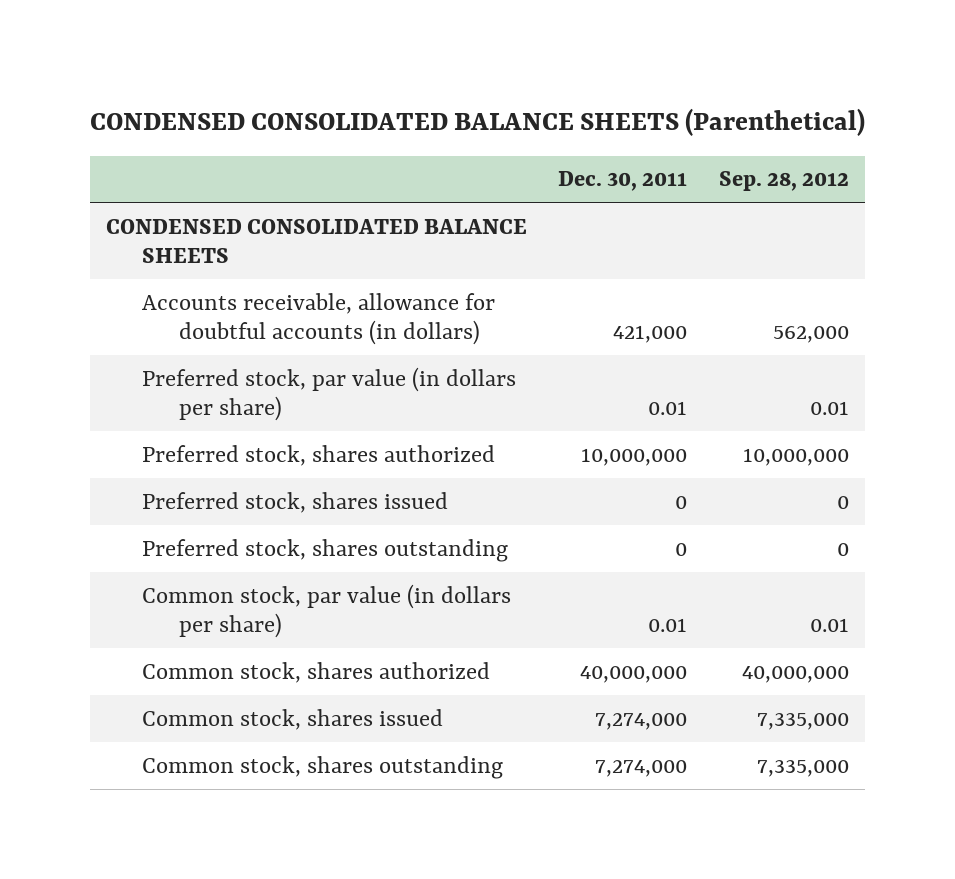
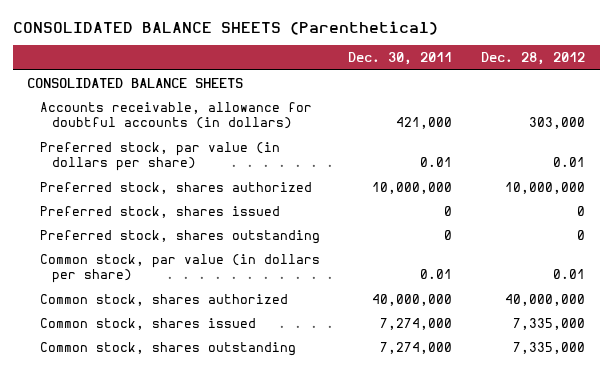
[89,107,865,136] CONDENSED CONSOLIDATED BALANCE SHEETS (Parenthetical) -> [13,20,439,35] CONSOLIDATED BALANCE SHEETS (Parenthetical)
[719,171,850,192] Sep. 28, 2012 -> none
none -> [481,52,586,66] Dec. 28, 2012
[105,218,527,264] CONDENSED CONSOLIDATED BALANCE SHEETS -> [27,78,244,89] CONSOLIDATED BALANCE SHEETS

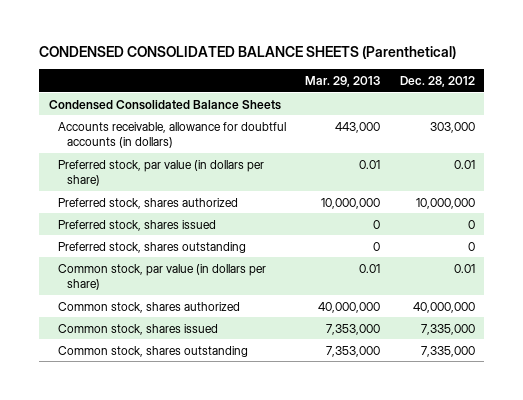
[13,20,439,35] CONSOLIDATED BALANCE SHEETS (Parenthetical) -> [38,46,456,60] CONDENSED CONSOLIDATED BALANCE SHEETS (Parenthetical)
[348,52,453,66] Dec. 30, 2011 -> none
none -> [305,75,381,87] Mar. 29, 2013
[27,78,244,89] CONSOLIDATED BALANCE SHEETS -> [48,99,281,110] Condensed Consolidated Balance Sheets

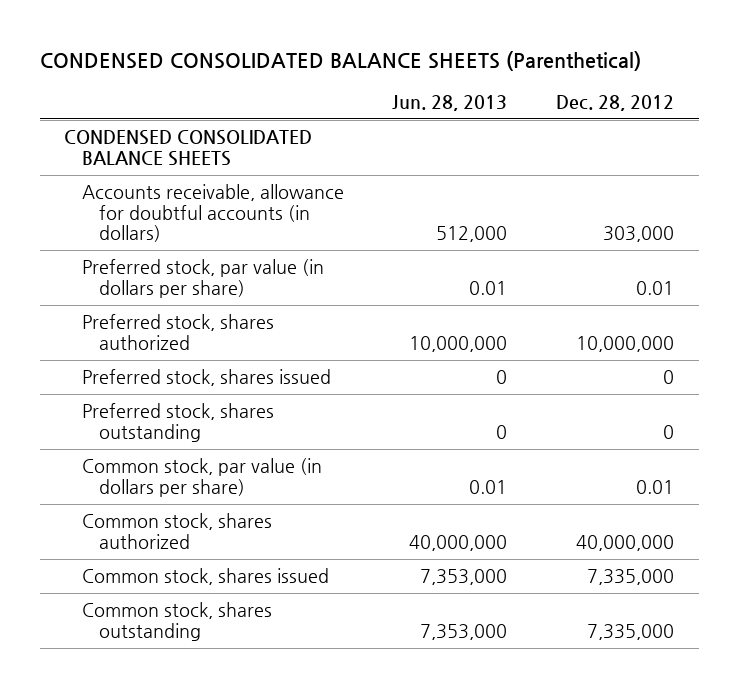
[305,75,381,87] Mar. 29, 2013 -> none
none -> [392,94,508,111] Jun. 28, 2013
[48,99,281,110] Condensed Consolidated Balance Sheets -> [64,130,313,166] CONDENSED CONSOLIDATED BALANCE SHEETS

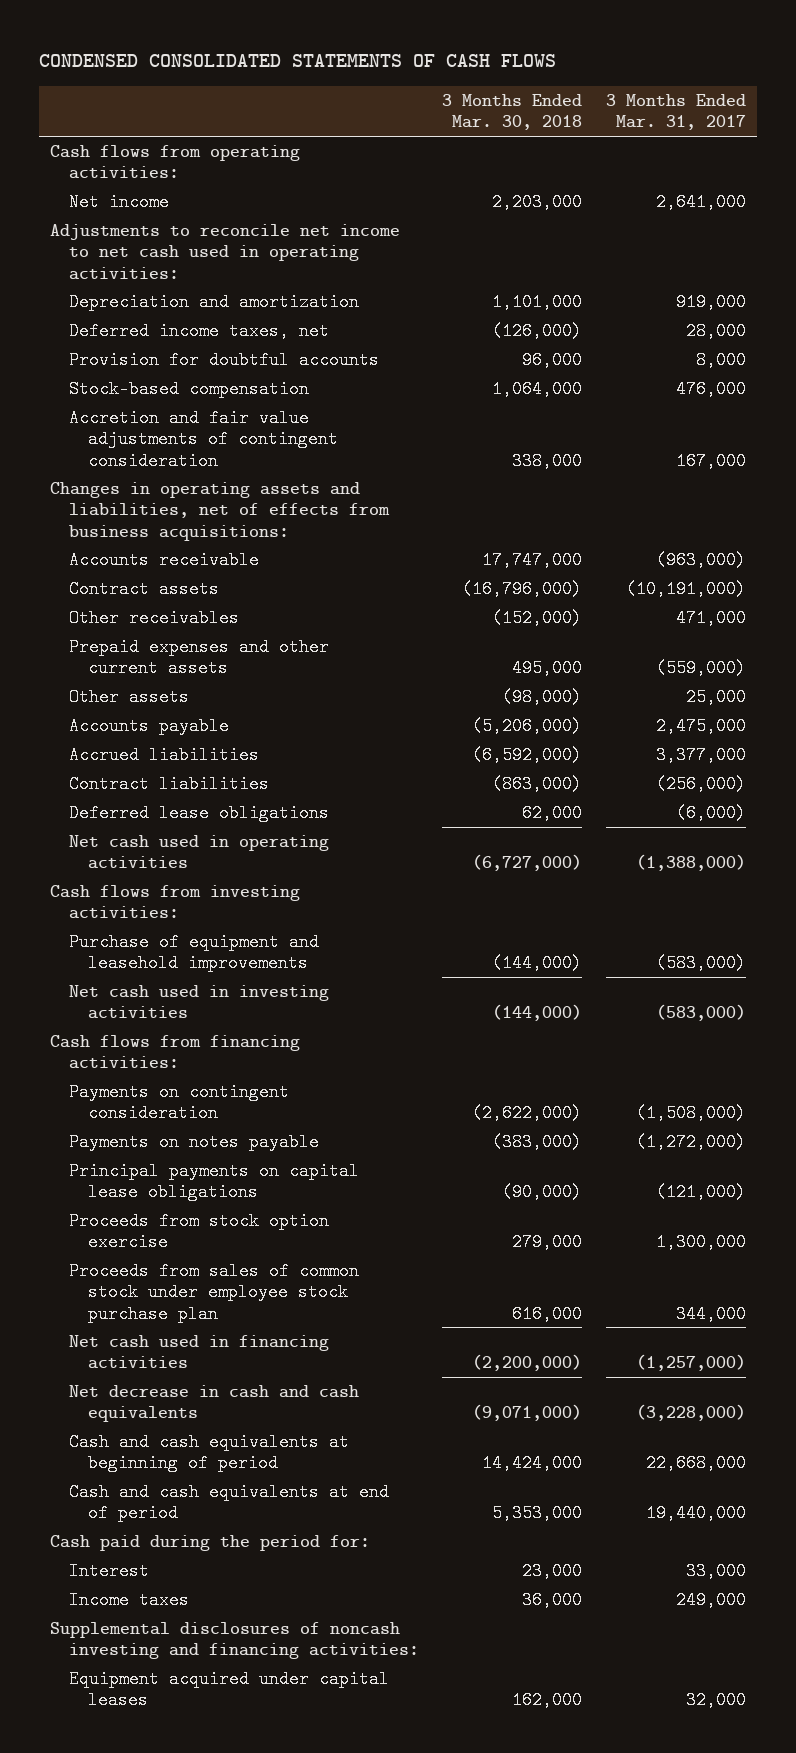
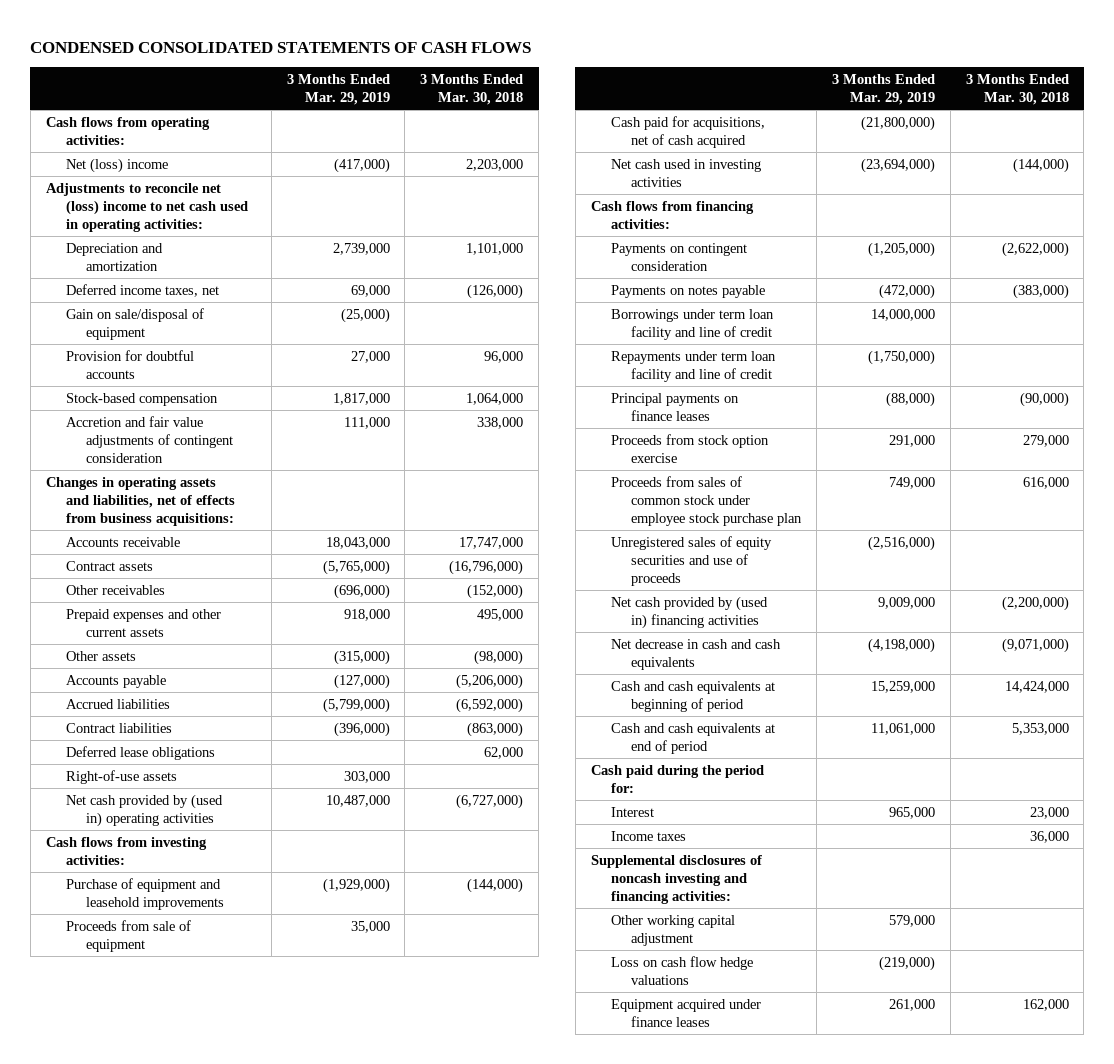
[605,93,746,131] 3 Months Ended Mar. 31, 2017 -> none
none -> [286,74,390,106] 3 Months Ended Mar. 29, 2019
[69,193,170,212] Net income -> [65,157,168,173] Net (loss) income
[50,224,401,280] Adjustments to reconcile net income to net cash used in operating activities: -> [45,182,248,232] Adjustments to reconcile net (loss) income to net cash used in operating activities:
none -> [65,307,204,340] Gain on sale/disposal of equipment
none -> [65,769,177,784] Right-of-use assets
[69,835,330,870] Net cash used in operating activities -> [65,793,223,827] Net cash provided by (used in) operating activities
none -> [65,919,191,952] Proceeds from sale of equipment
none -> [610,115,765,148] Cash paid for acquisitions, net of cash acquired
[69,1162,360,1202] Principal payments on capital lease obligations -> none
none -> [610,308,774,340] Borrowings under term loan facility and line of credit
none -> [610,350,776,382] Repayments under term loan facility and line of credit
none -> [610,392,739,421] Principal payments on finance leases
none -> [610,535,772,586] Unregistered sales of equity securities and use of proceeds
[69,1335,330,1370] Net cash used in financing activities -> [610,595,768,629] Net cash provided by (used in) financing activities
none -> [610,914,735,946] Other working capital adjustment
none -> [610,955,753,985] Loss on cash flow hedge valuations
[69,1670,390,1710] Equipment acquired under capital leases -> [610,998,761,1027] Equipment acquired under finance leases

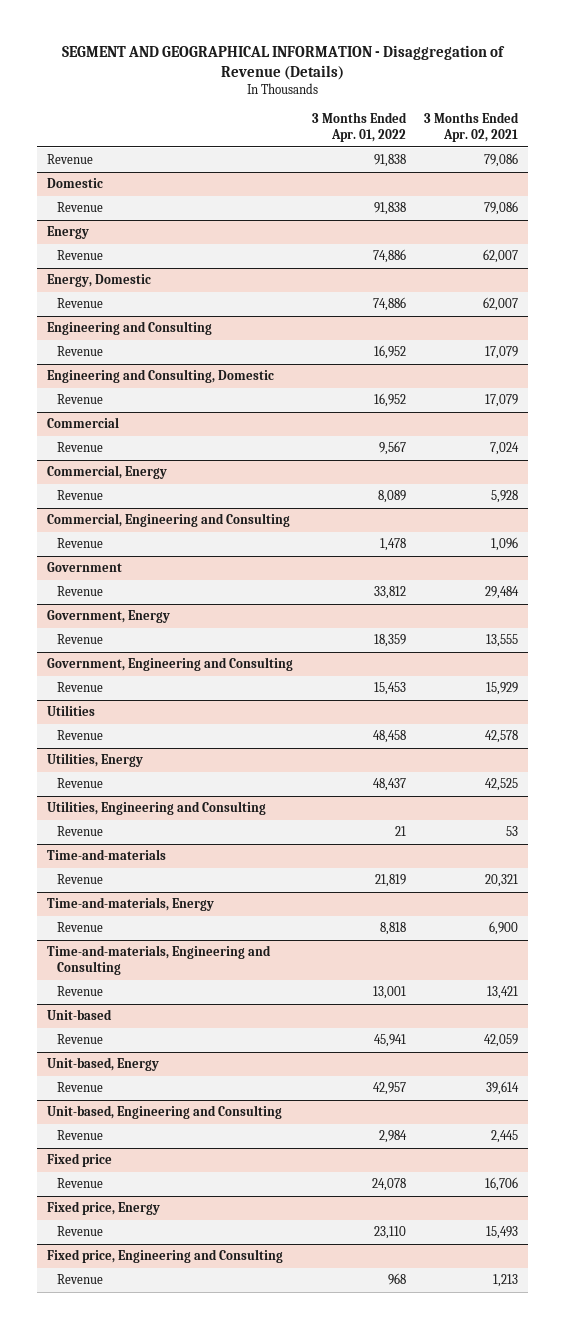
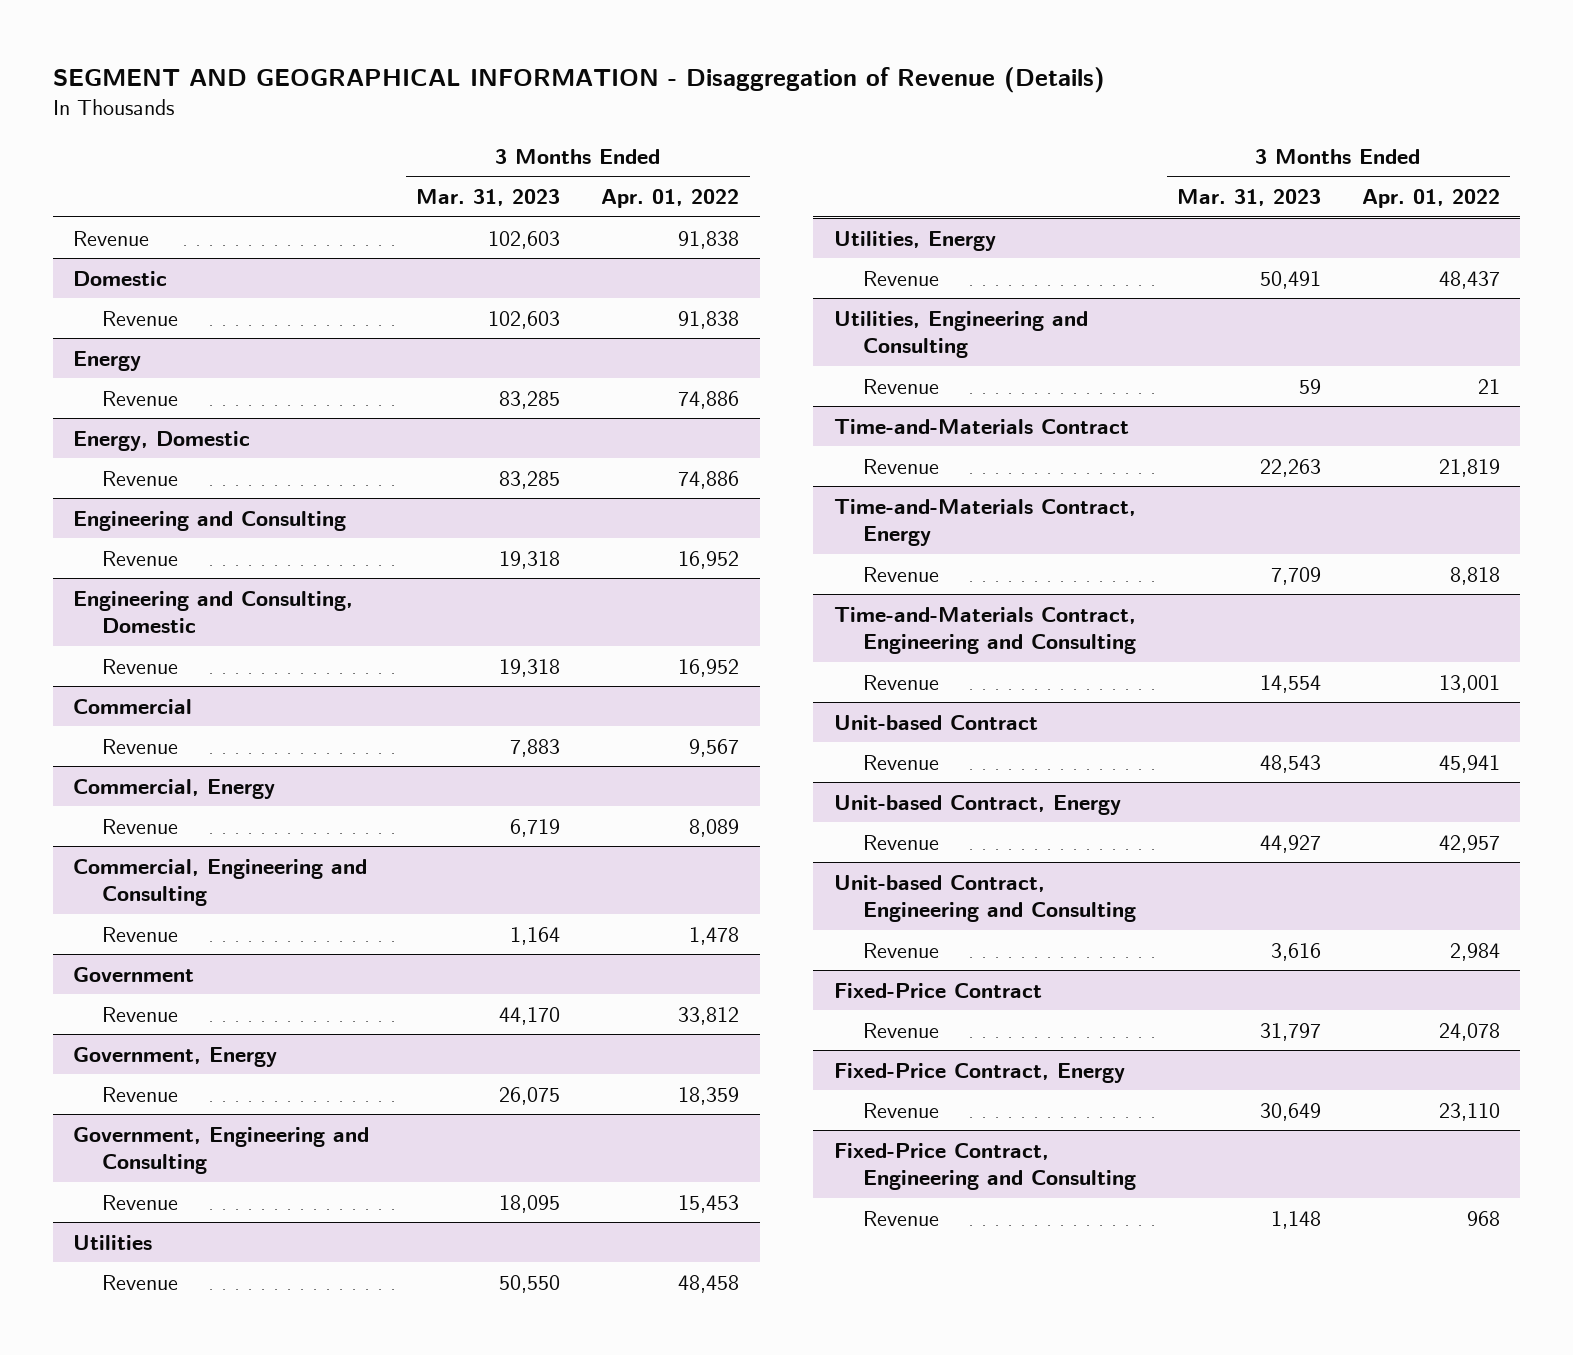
[424,112,520,142] 3 Months Ended Apr. 02, 2021 -> none
none -> [416,188,561,206] Mar. 31, 2023
[46,849,166,861] Time-and-materials -> [833,418,1129,434] Time-and-Materials Contract
[46,897,214,912] Time-and-materials, Energy -> [833,498,1136,546] Time-and-Materials Contract, Energy
[46,945,271,976] Time-and-materials, Engineering and Consulting -> [833,606,1136,654] Time-and-Materials Contract, Engineering and Consulting
[46,1009,112,1021] Unit-based -> [833,714,1038,730] Unit-based Contract
[46,1057,159,1072] Unit-based, Energy -> [833,794,1121,815] Unit-based Contract, Energy
[46,1105,282,1120] Unit-based, Engineering and Consulting -> [833,874,1136,922] Unit-based Contract, Engineering and Consulting
[46,1153,112,1168] Fixed price -> [833,982,1042,998] Fixed-Price Contract
[46,1201,160,1216] Fixed price, Energy -> [833,1062,1125,1083] Fixed-Price Contract, Energy
[46,1249,283,1264] Fixed price, Engineering and Consulting -> [833,1142,1136,1190] Fixed-Price Contract, Engineering and Consulting

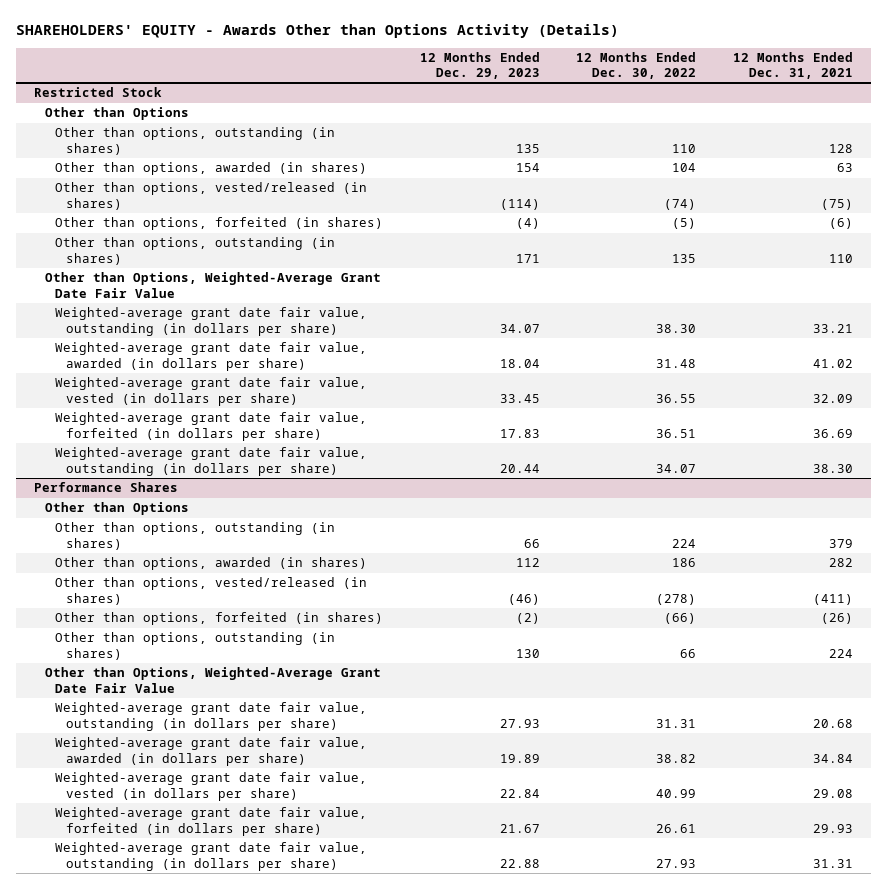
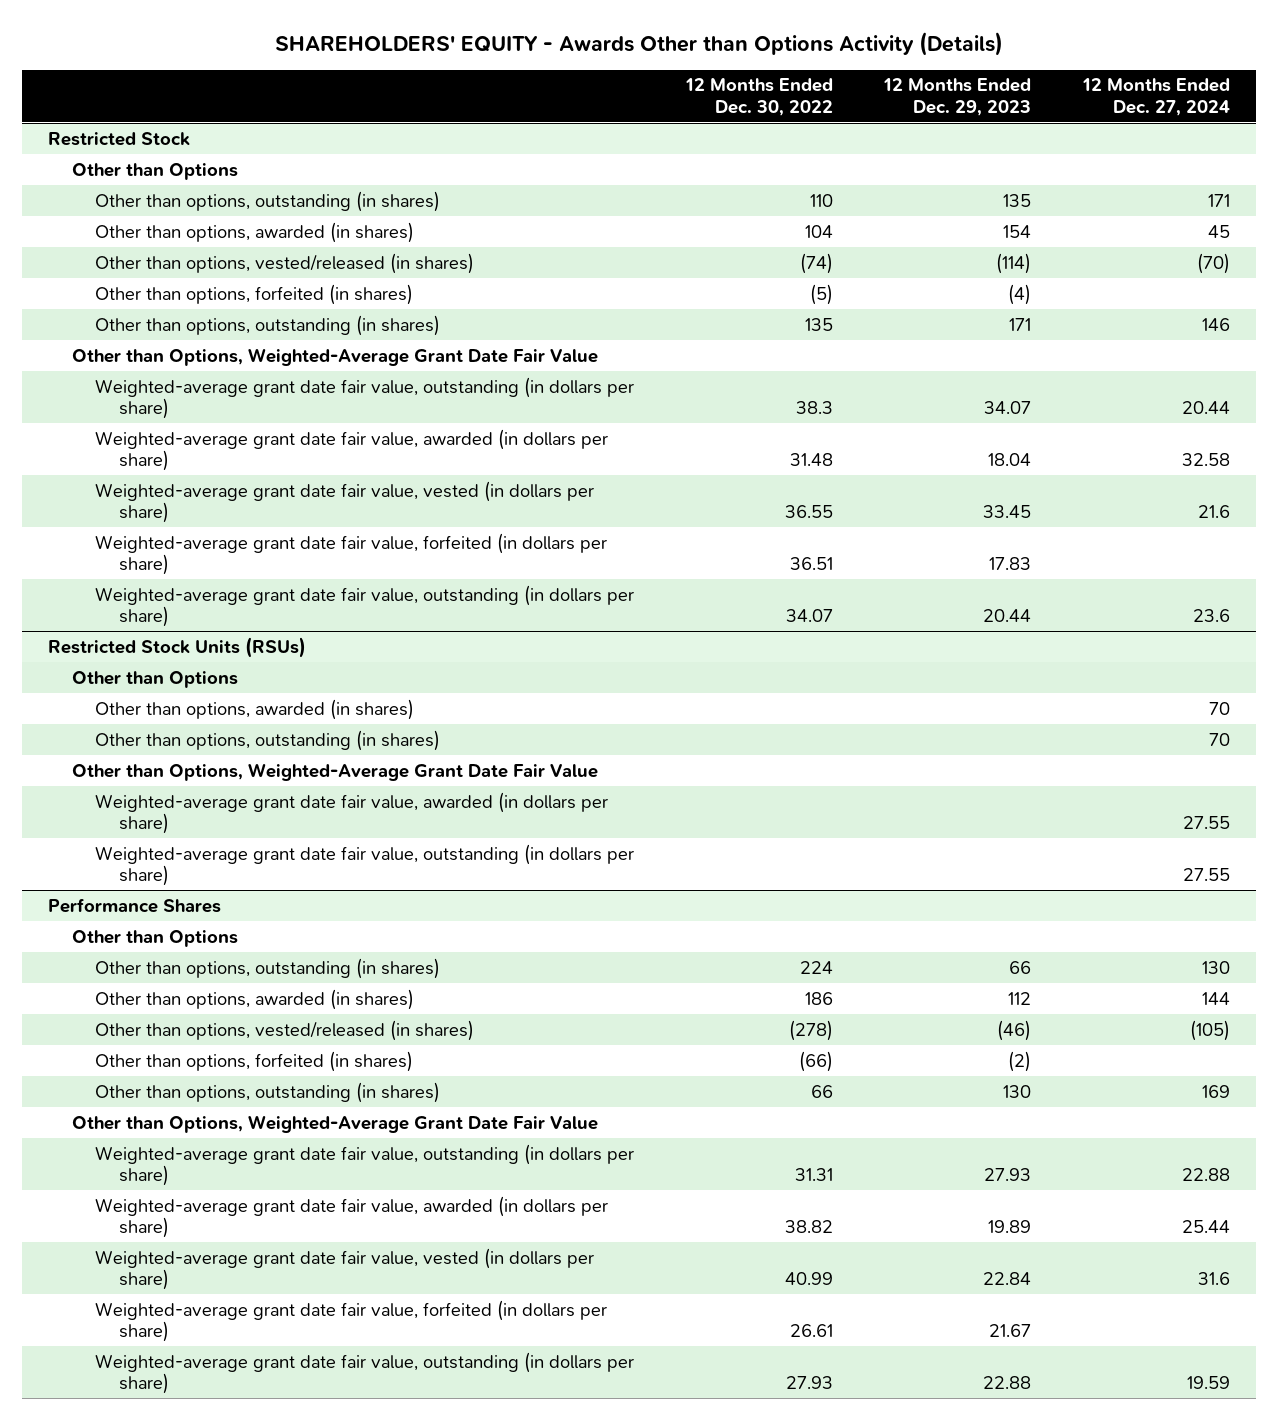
[732,51,853,80] 12 Months Ended Dec. 31, 2021 -> none
none -> [1081,78,1230,116] 12 Months Ended Dec. 27, 2024
[656,323,697,333] 38.30 -> [795,401,833,415] 38.3
none -> [48,636,307,658] Restricted Stock Units (RSUs)
none -> [71,670,238,688] Other than Options
none -> [95,698,415,720] Other than options, awarded (in shares)
none -> [95,729,441,751] Other than options, outstanding (in shares)
none -> [71,762,598,781] Other than Options, Weighted-Average Grant Date Fair Value
none -> [95,791,609,835] Weighted-average grant date fair value, awarded (in dollars per share)
none -> [95,843,635,887] Weighted-average grant date fair value, outstanding (in dollars per share)

